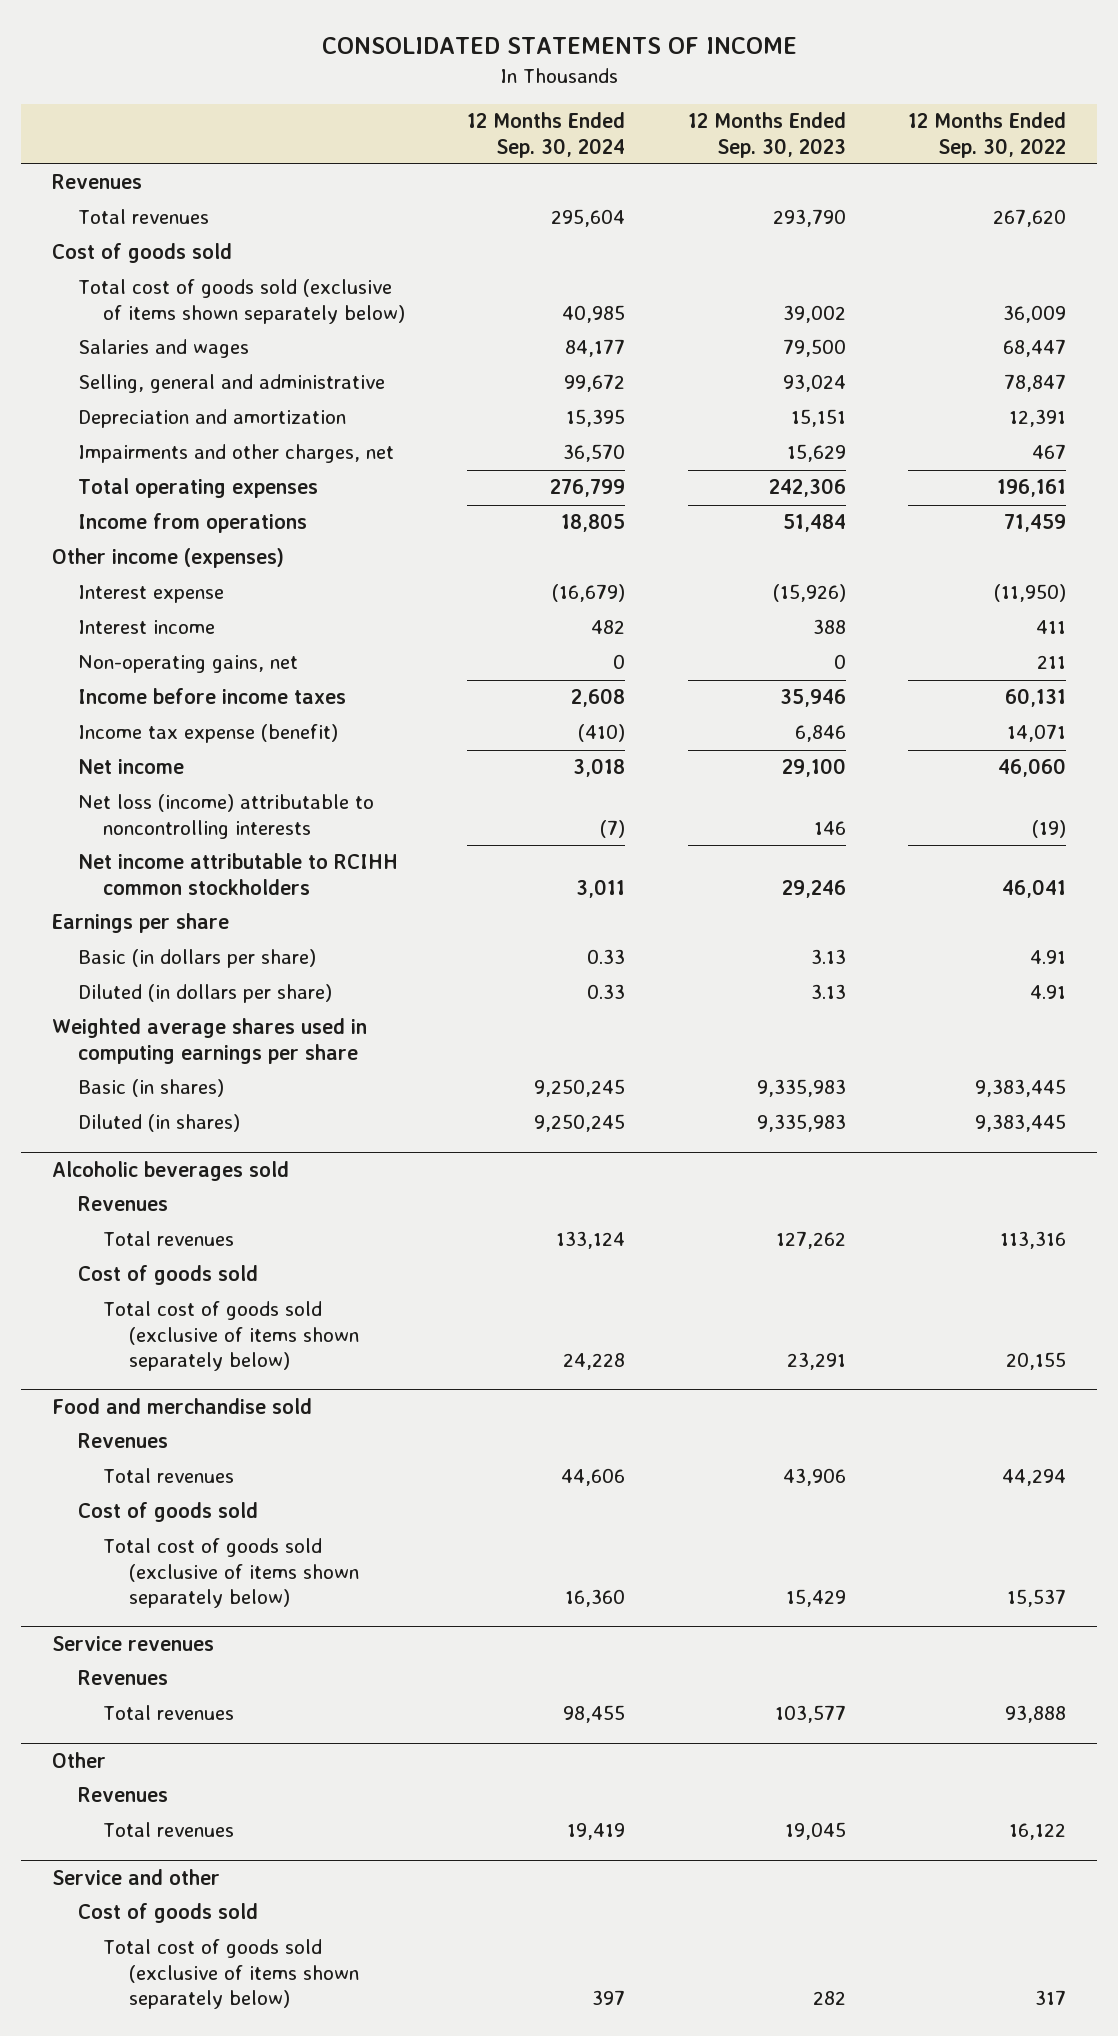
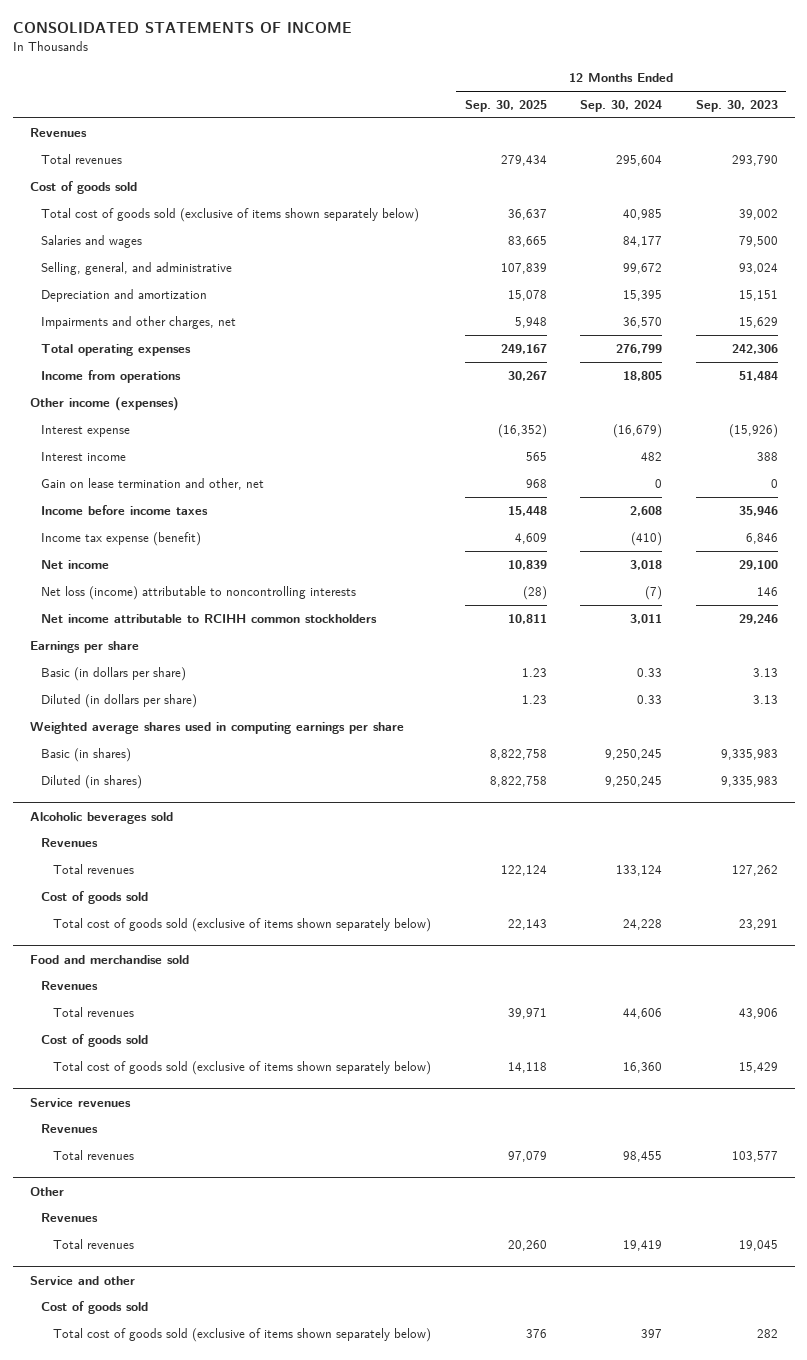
[907,112,1066,158] 12 Months Ended Sep. 30, 2022 -> none
none -> [464,100,547,113] Sep. 30, 2025
[77,374,385,394] Selling, general and administrative -> [41,262,233,276] Selling, general, and administrative
[77,655,298,674] Non-operating gains, net -> none
none -> [41,478,265,491] Gain on lease termination and other, net

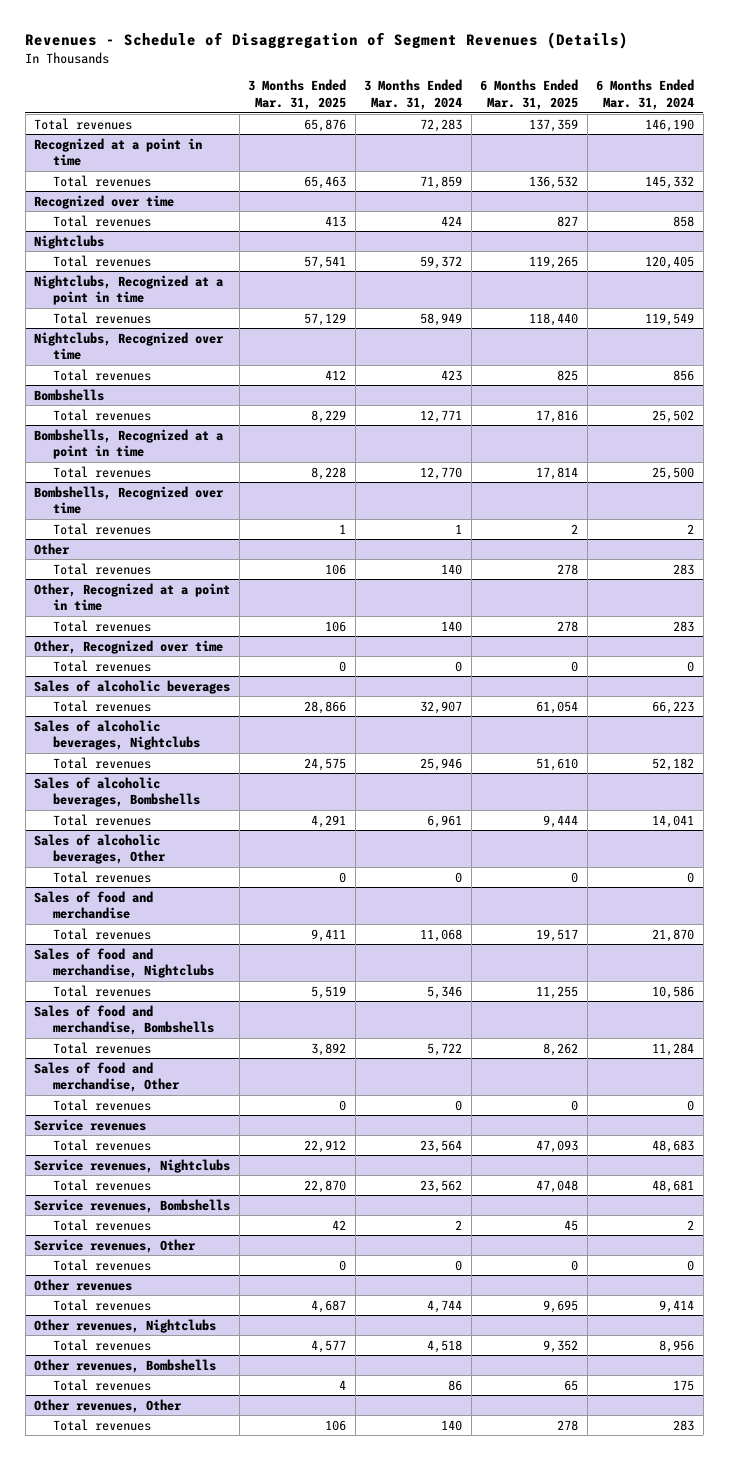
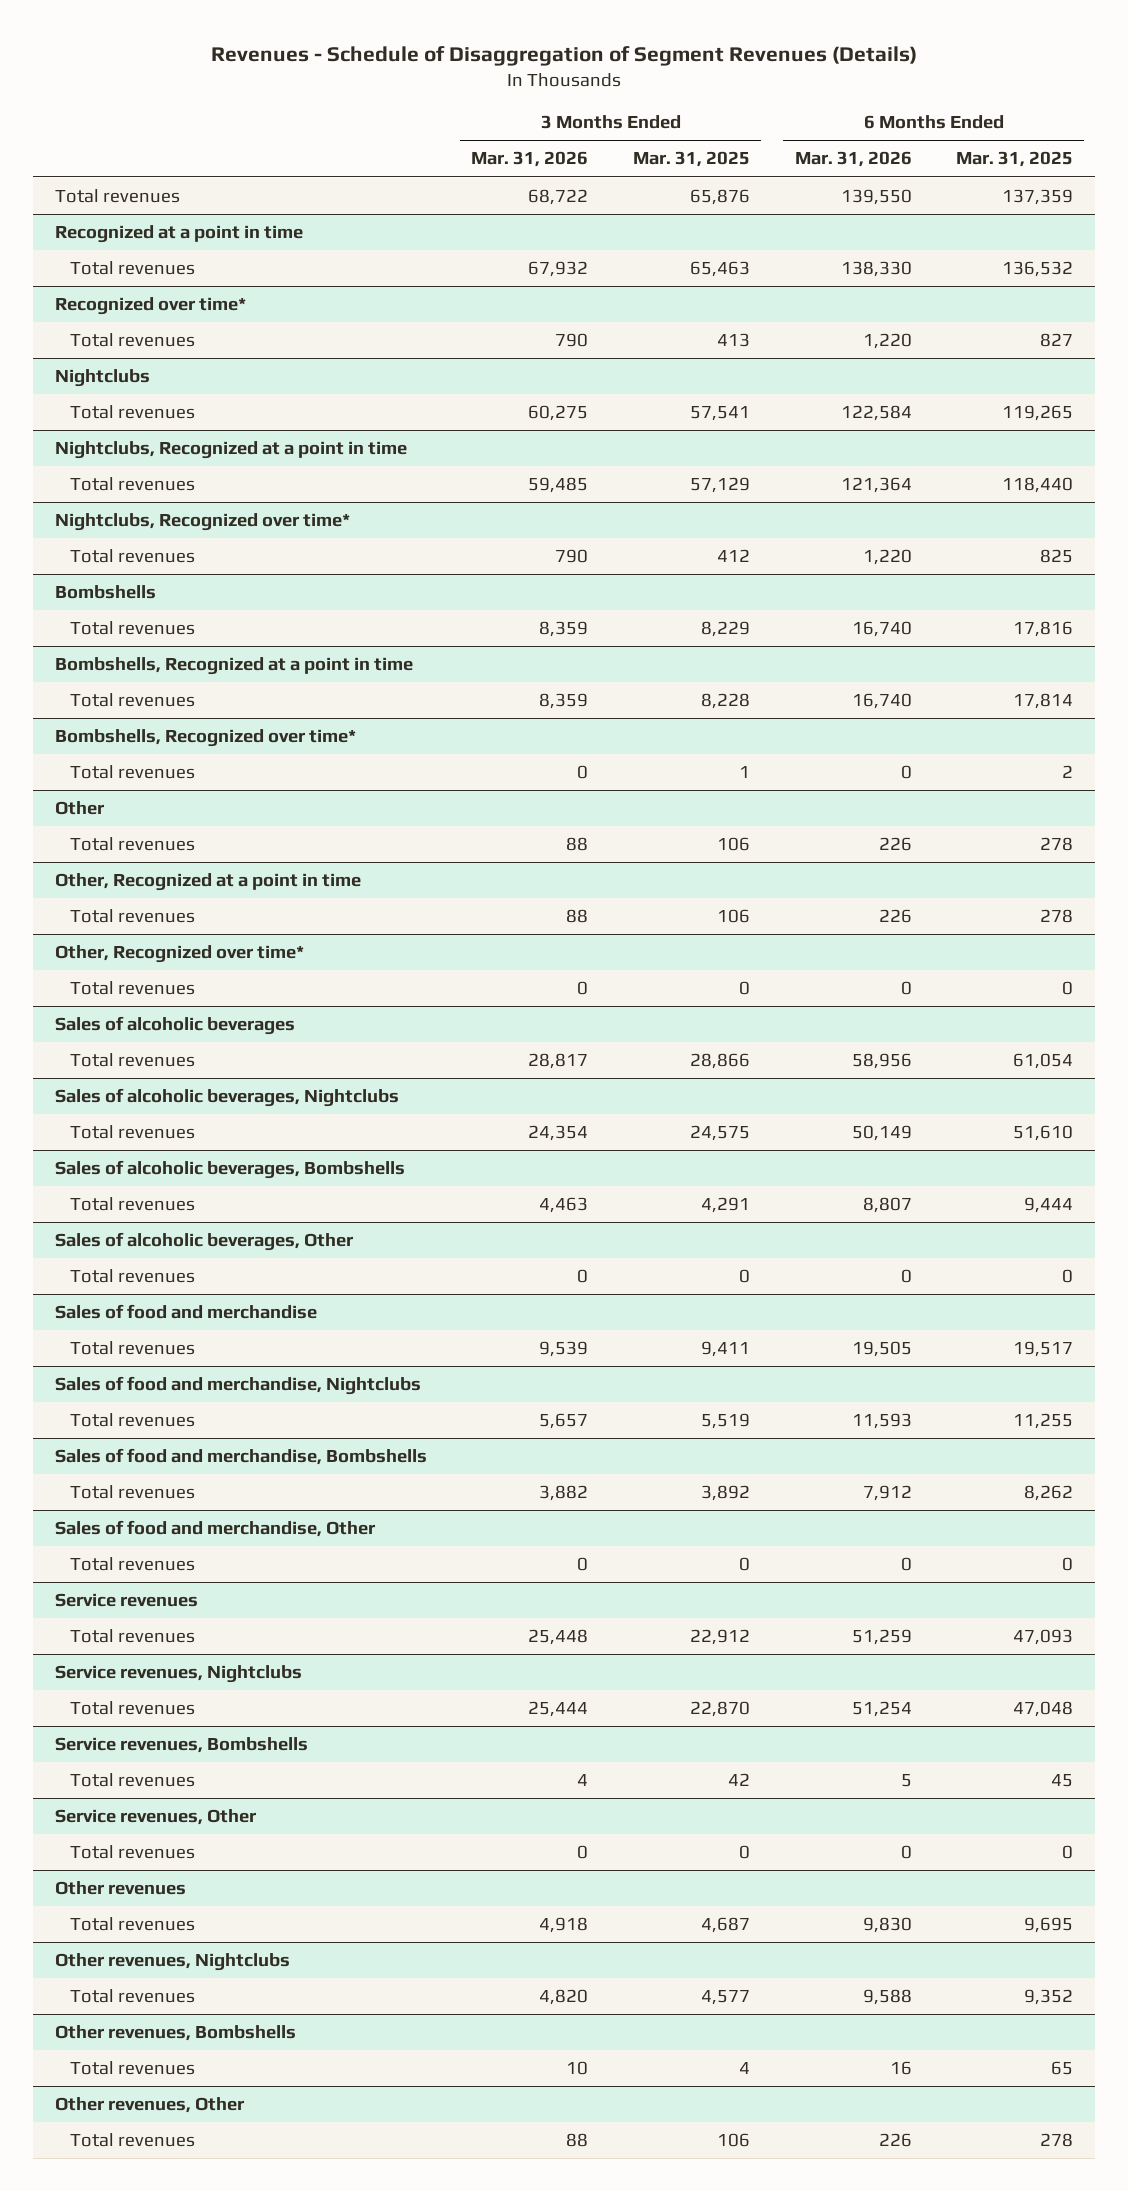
[364,79,463,111] 3 Months Ended Mar. 31, 2024 -> none
[596,79,695,111] 6 Months Ended Mar. 31, 2024 -> none
none -> [471,151,589,168] Mar. 31, 2026
none -> [794,151,912,168] Mar. 31, 2026
[34,194,175,209] Recognized over time -> [54,297,246,316] Recognized over time*
[34,331,225,361] Nightclubs, Recognized over time -> [54,513,350,532] Nightclubs, Recognized over time*
[34,485,225,515] Bombshells, Recognized over time -> [54,729,356,748] Bombshells, Recognized over time*
[34,639,224,654] Other, Recognized over time -> [54,945,304,964] Other, Recognized over time*

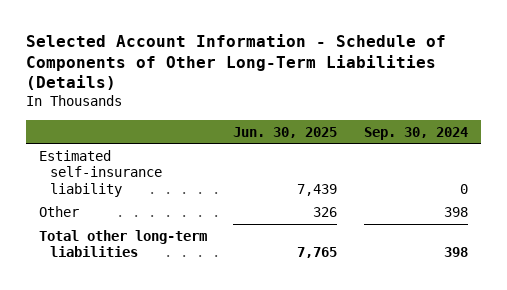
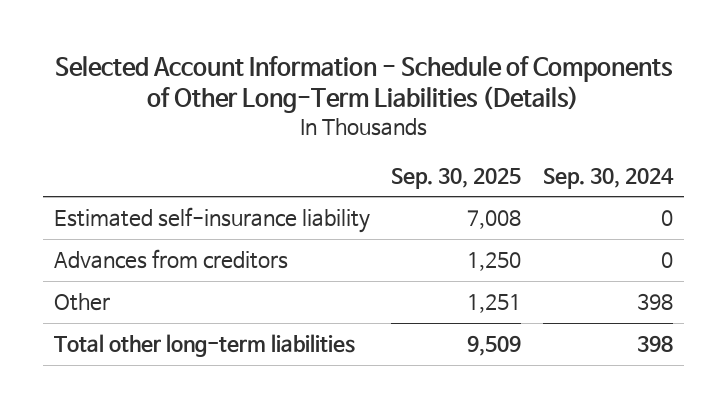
[233,126,338,138] Jun. 30, 2025 -> none
none -> [391,167,522,189] Sep. 30, 2025
none -> [53,249,288,270] Advances from creditors

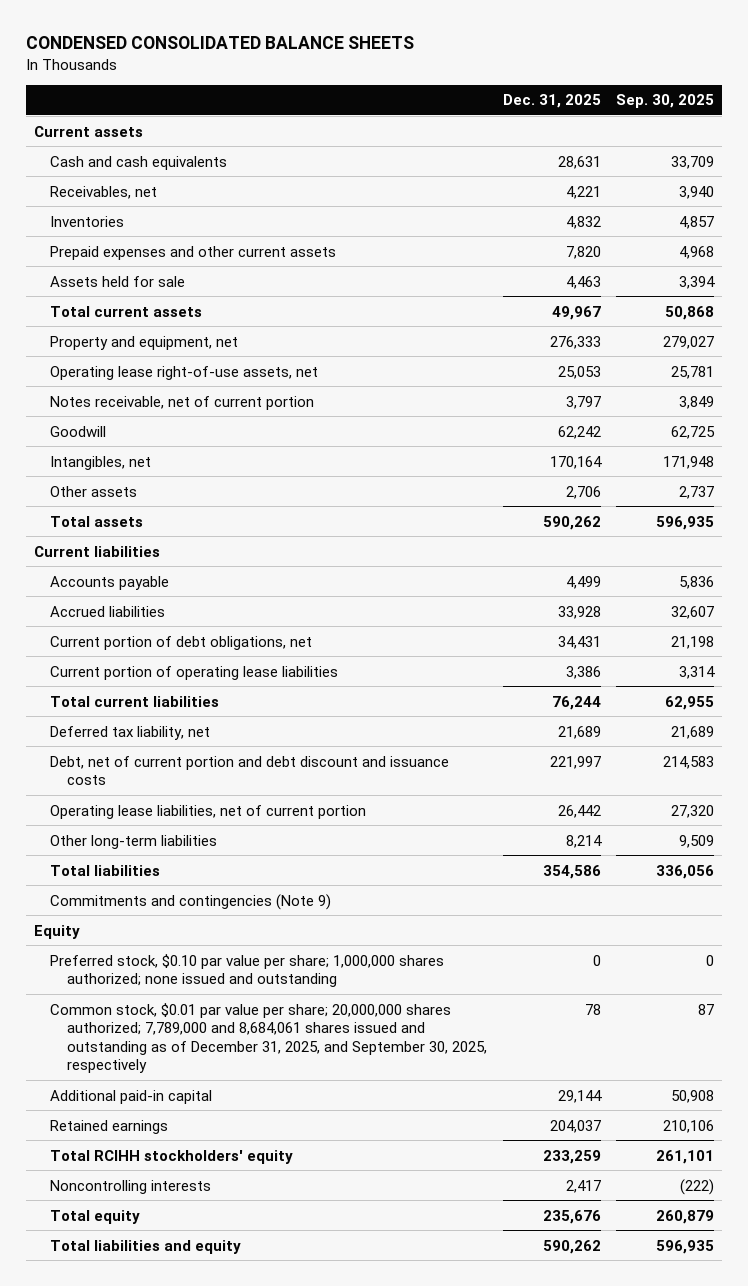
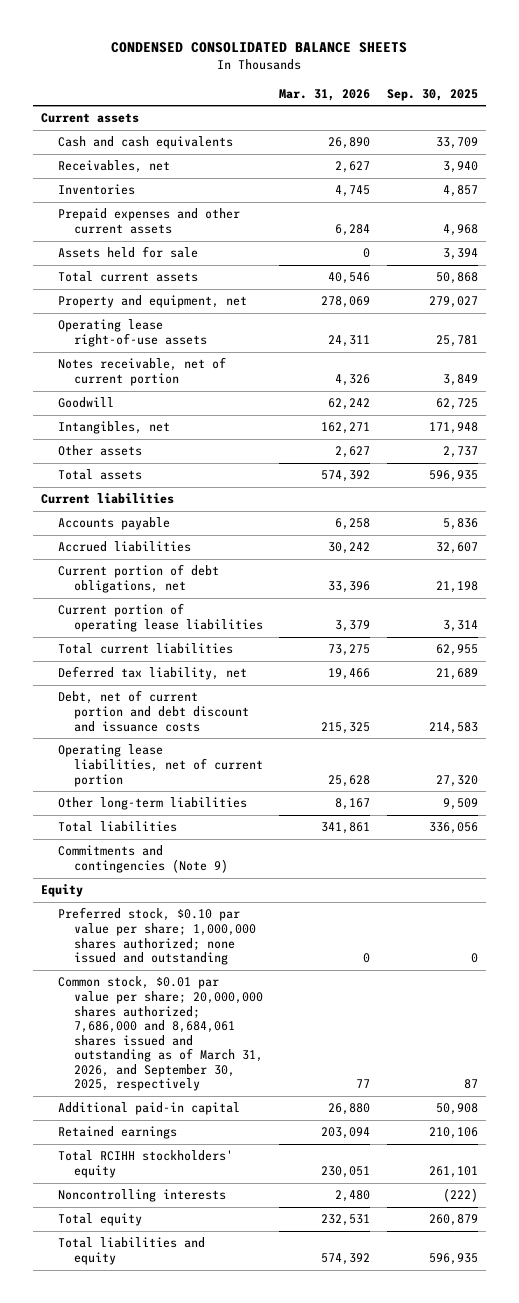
[502,94,601,109] Dec. 31, 2025 -> none
none -> [279,88,371,101] Mar. 31, 2026
[50,365,319,380] Operating lease right-of-use assets, net -> [57,319,207,347] Operating lease right-of-use assets
[50,1002,487,1074] Common stock, $0.01 par value per share; 20,000,000 shares authorized; 7,789,000 and 8,684,061 shares issued and outstanding as of December 31, 2025, and September 30, 2025, respectively -> [57,976,263,1092] Common stock, $0.01 par value per share; 20,000,000 shares authorized; 7,686,000 and 8,684,061 shares issued and outstanding as of March 31, 2026, and September 30, 2025, respectively

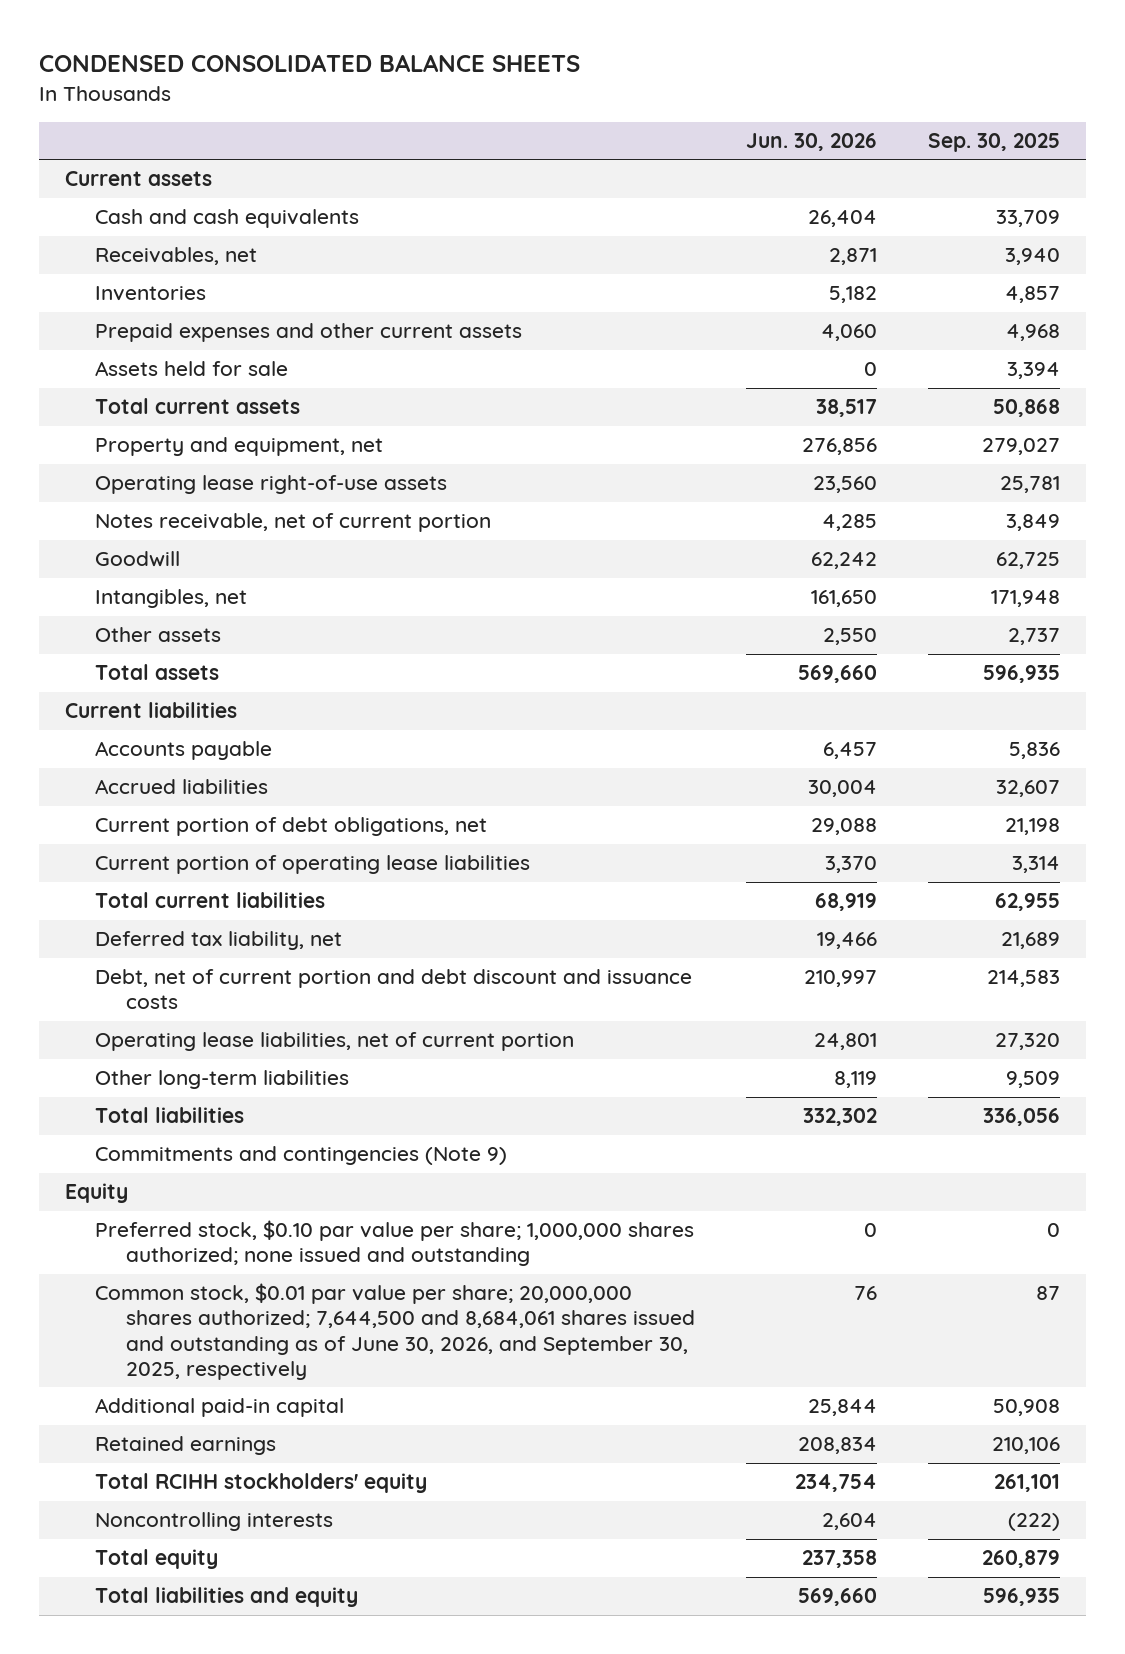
[279,88,371,101] Mar. 31, 2026 -> none
none -> [746,132,878,151] Jun. 30, 2026
[57,976,263,1092] Common stock, $0.01 par value per share; 20,000,000 shares authorized; 7,686,000 and 8,684,061 shares issued and outstanding as of March 31, 2026, and September 30, 2025, respectively -> [95,1283,695,1380] Common stock, $0.01 par value per share; 20,000,000 shares authorized; 7,644,500 and 8,684,061 shares issued and outstanding as of June 30, 2026, and September 30, 2025, respectively

